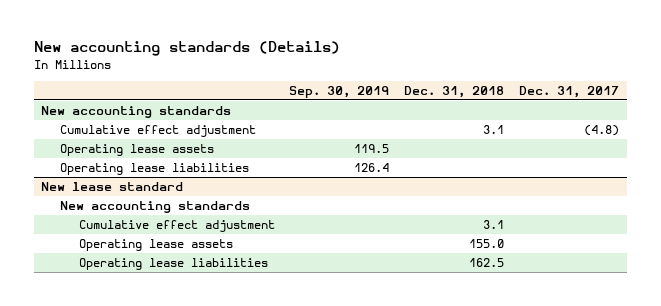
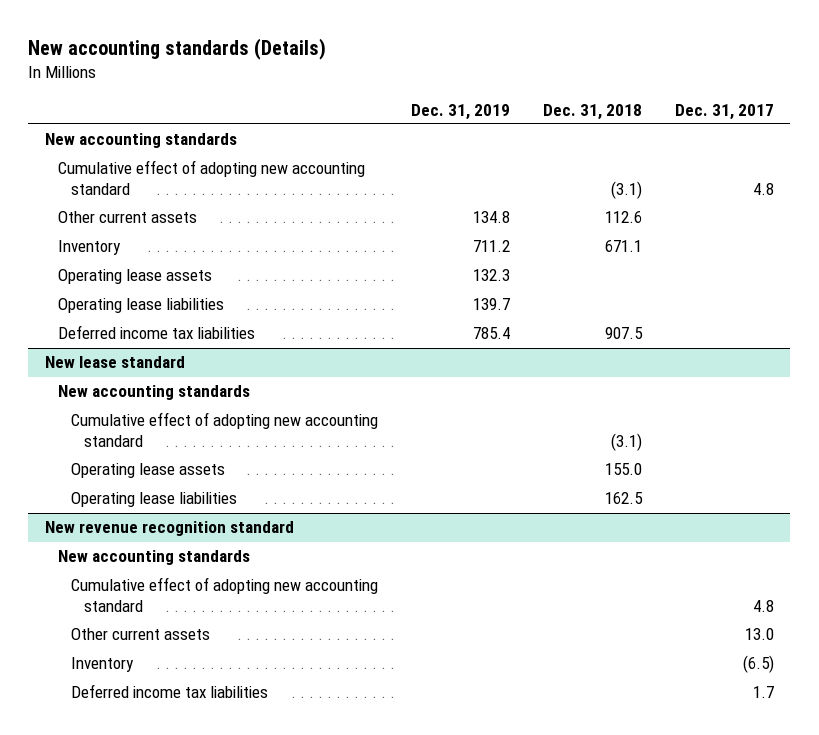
[289,86,390,99] Sep. 30, 2019 -> none
none -> [411,103,511,120] Dec. 31, 2019
[59,124,256,137] Cumulative effect adjustment -> [57,160,365,195] Cumulative effect of adopting new accounting standard
[483,124,505,134] 3.1 -> [610,180,642,199] (3.1)
[584,124,620,136] (4.8) -> [752,182,774,195] 4.8
none -> [57,211,197,224] Other current assets
none -> [57,240,121,256] Inventory
none -> [57,325,255,340] Deferred income tax liabilities
[78,219,275,232] Cumulative effect adjustment -> [71,412,379,447] Cumulative effect of adopting new accounting standard
[483,219,505,229] 3.1 -> [610,432,642,451] (3.1)
none -> [44,521,294,537] New revenue recognition standard
none -> [57,550,250,566] New accounting standards
none -> [71,577,379,612] Cumulative effect of adopting new accounting standard
none -> [71,628,211,641] Other current assets
none -> [71,657,135,673] Inventory
none -> [71,684,269,699] Deferred income tax liabilities

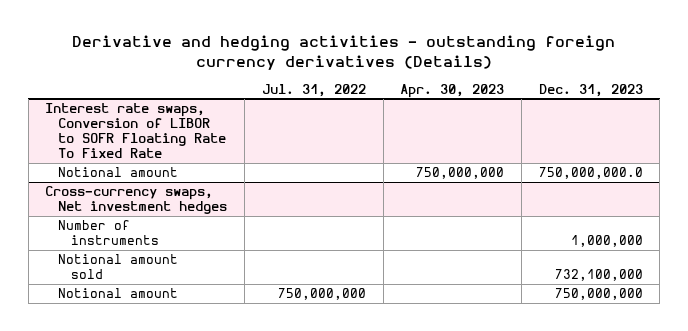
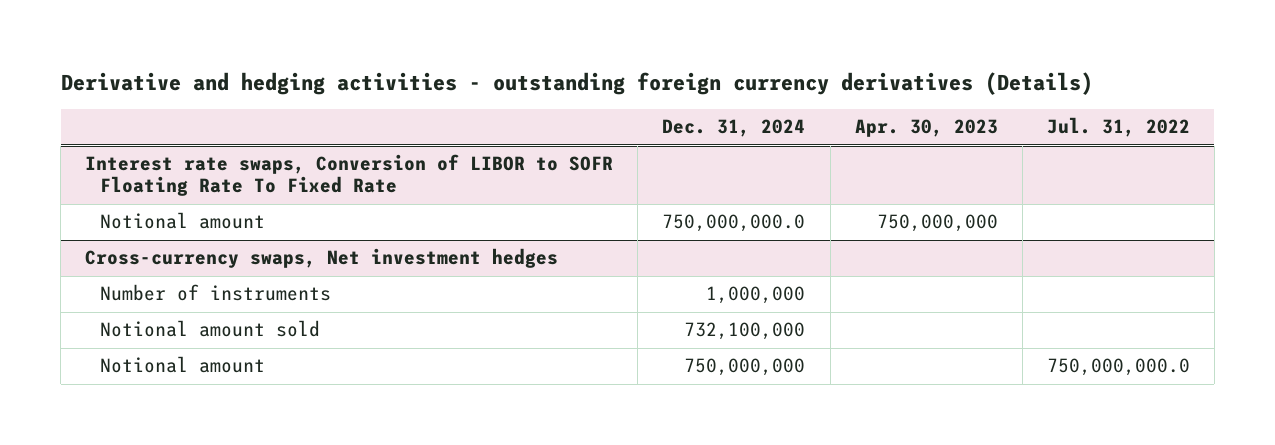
[538,83,643,97] Dec. 31, 2023 -> none
none -> [662,119,806,138] Dec. 31, 2024
[277,288,366,301] 750,000,000 -> [1046,358,1190,377] 750,000,000.0

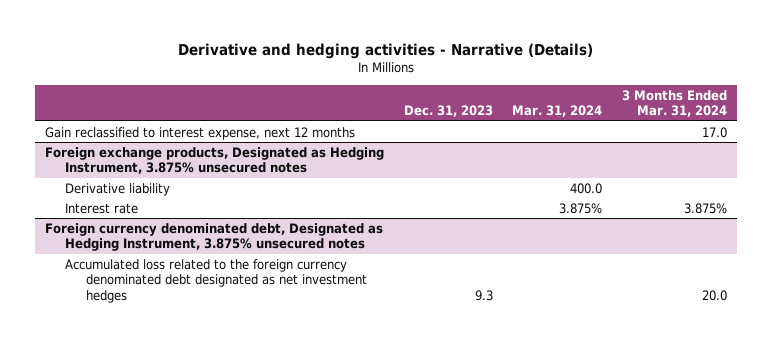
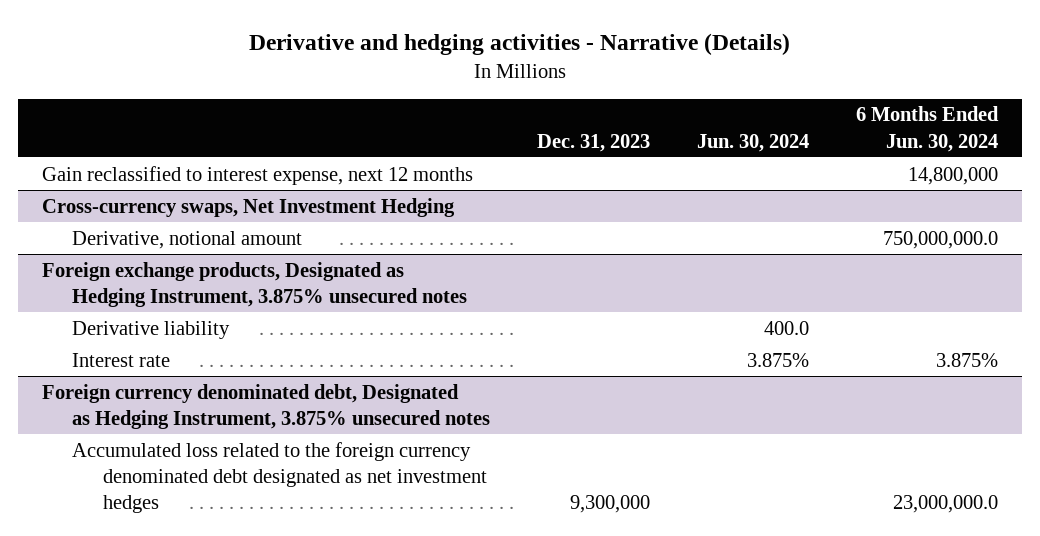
[512,105,603,118] Mar. 31, 2024 -> none
[621,89,727,118] 3 Months Ended Mar. 31, 2024 -> none
none -> [697,133,810,152] Jun. 30, 2024
none -> [856,106,1000,152] 6 Months Ended Jun. 30, 2024
none -> [41,197,455,217] Cross-currency swaps, Net Investment Hedging
none -> [72,230,303,249] Derivative, notional amount
[474,290,493,302] 9.3 -> [570,495,651,514] 9,300,000

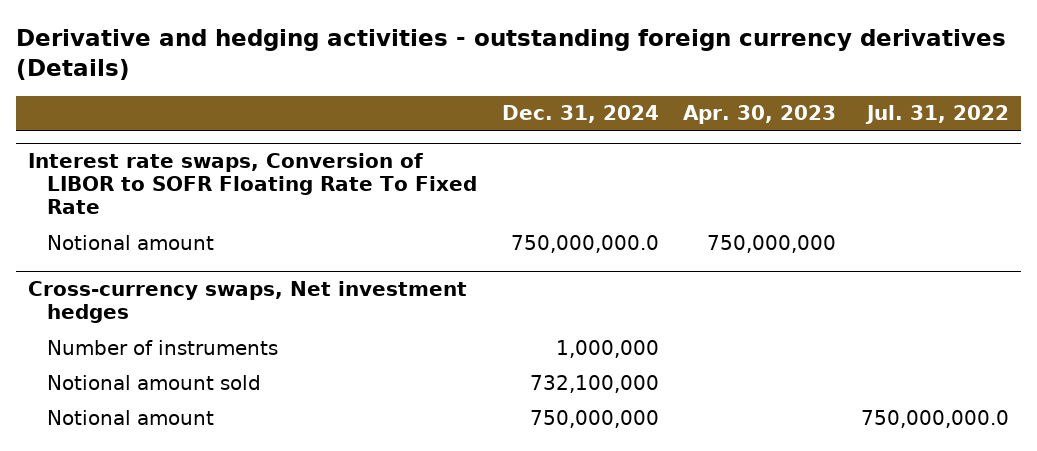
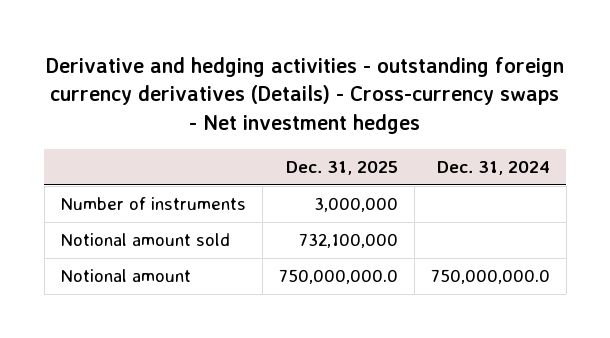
[16,29,1007,81] Derivative and hedging activities - outstanding foreign currency derivatives (Details) -> [46,56,565,135] Derivative and hedging activities - outstanding foreign currency derivatives (Details) - Cross-currency swaps - Net investment hedges
[683,105,837,125] Apr. 30, 2023 -> none
[864,105,1009,125] Jul. 31, 2022 -> none
none -> [286,160,399,175] Dec. 31, 2025
[28,153,478,215] Interest rate swaps, Conversion of LIBOR to SOFR Floating Rate To Fixed Rate -> none
none -> [60,197,247,211] Number of instruments
none -> [60,233,231,247] Notional amount sold
[28,281,468,324] Cross-currency swaps, Net investment hedges -> none
[47,339,279,355] Number of instruments -> none
[47,374,262,390] Notional amount sold -> none
[47,409,215,425] Notional amount -> none

